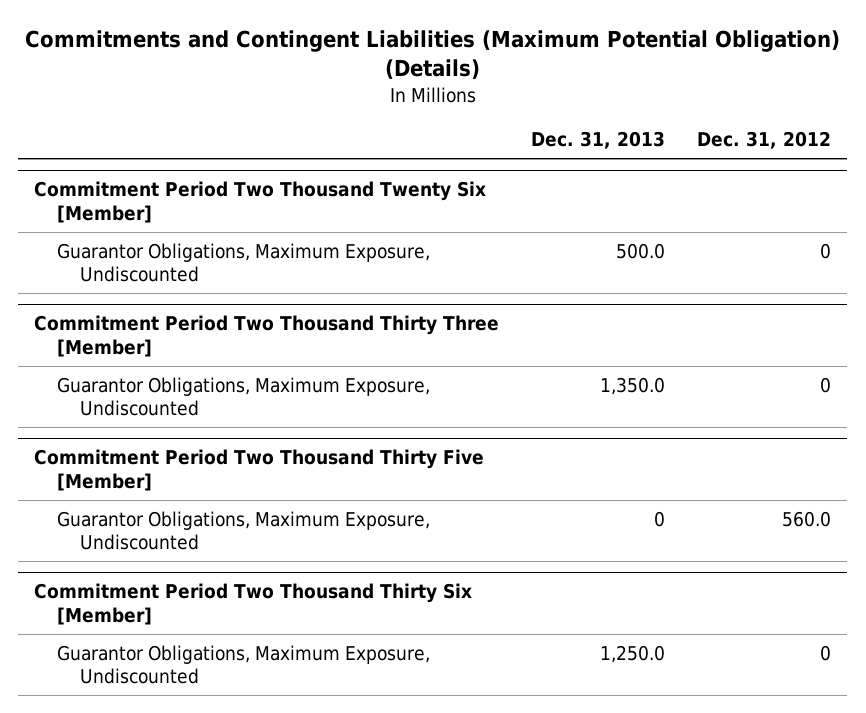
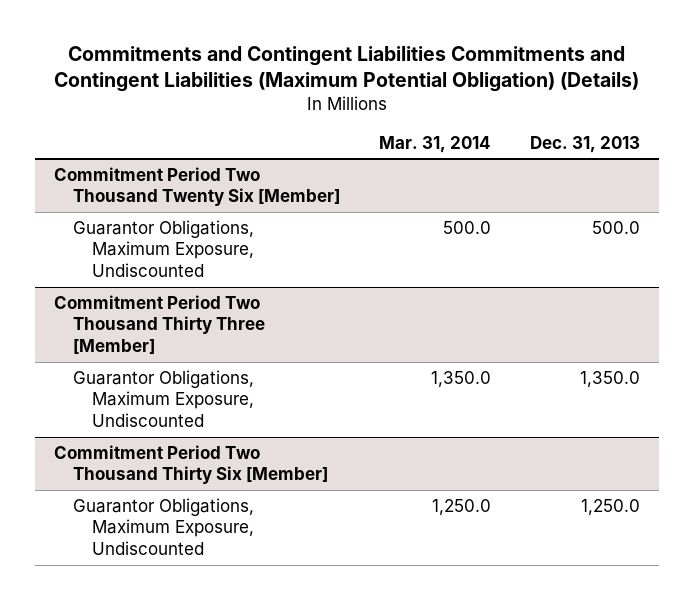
[24,30,840,80] Commitments and Contingent Liabilities (Maximum Potential Obligation) (Details) -> [54,46,640,93] Commitments and Contingent Liabilities Commitments and Contingent Liabilities (Maximum Potential Obligation) (Details)
[697,131,832,150] Dec. 31, 2012 -> none
none -> [379,135,492,153] Mar. 31, 2014
[34,449,485,491] Commitment Period Two Thousand Thirty Five [Member] -> none
[57,510,431,551] Guarantor Obligations, Maximum Exposure, Undiscounted -> none

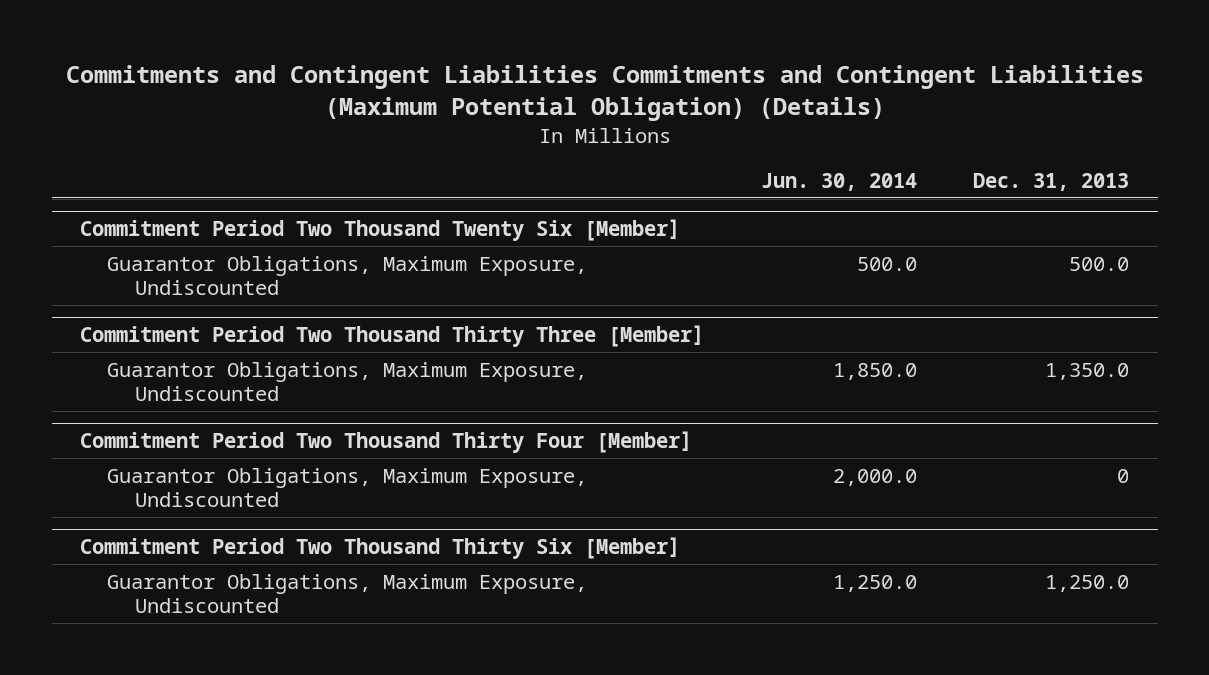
[379,135,492,153] Mar. 31, 2014 -> none
none -> [760,172,917,191] Jun. 30, 2014
none -> [79,431,692,454] Commitment Period Two Thousand Thirty Four [Member]
none -> [107,467,588,508] Guarantor Obligations, Maximum Exposure, Undiscounted

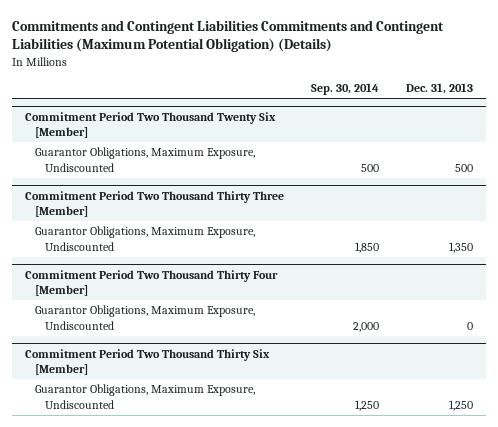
[760,172,917,191] Jun. 30, 2014 -> none
none -> [311,83,380,96] Sep. 30, 2014
[1069,256,1130,271] 500.0 -> [454,163,473,172] 500
[1045,362,1130,380] 1,350.0 -> [448,241,473,253] 1,350
[1045,574,1130,592] 1,250.0 -> [448,399,473,411] 1,250

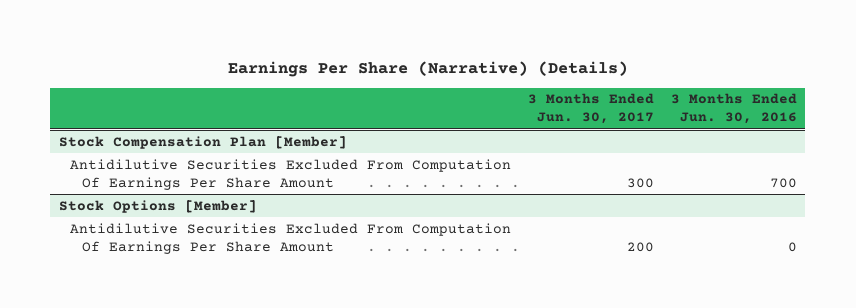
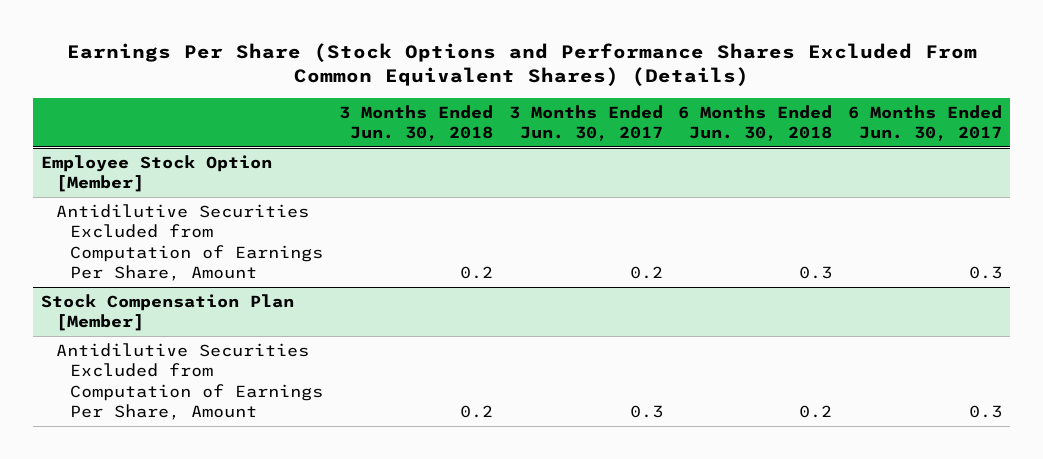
[227,61,628,78] Earnings Per Share (Narrative) (Details) -> [66,42,977,87] Earnings Per Share (Stock Options and Performance Shares Excluded From Common Equivalent Shares) (Details)
[670,93,797,125] 3 Months Ended Jun. 30, 2016 -> none
none -> [338,104,493,142] 3 Months Ended Jun. 30, 2018
none -> [678,104,833,142] 6 Months Ended Jun. 30, 2018
none -> [848,104,1003,142] 6 Months Ended Jun. 30, 2017
none -> [41,154,273,193] Employee Stock Option [Member]
none -> [55,203,324,282] Antidilutive Securities Excluded from Computation of Earnings Per Share, Amount
[58,199,257,213] Stock Options [Member] -> none
[70,222,512,254] Antidilutive Securities Excluded From Computation Of Earnings Per Share Amount -> none
[70,158,512,190] Antidilutive Securities Excluded From Computation Of Earnings Per Share Amount -> [55,342,324,421] Antidilutive Securities Excluded from Computation of Earnings Per Share, Amount
[627,177,655,188] 300 -> [629,405,663,419] 0.3

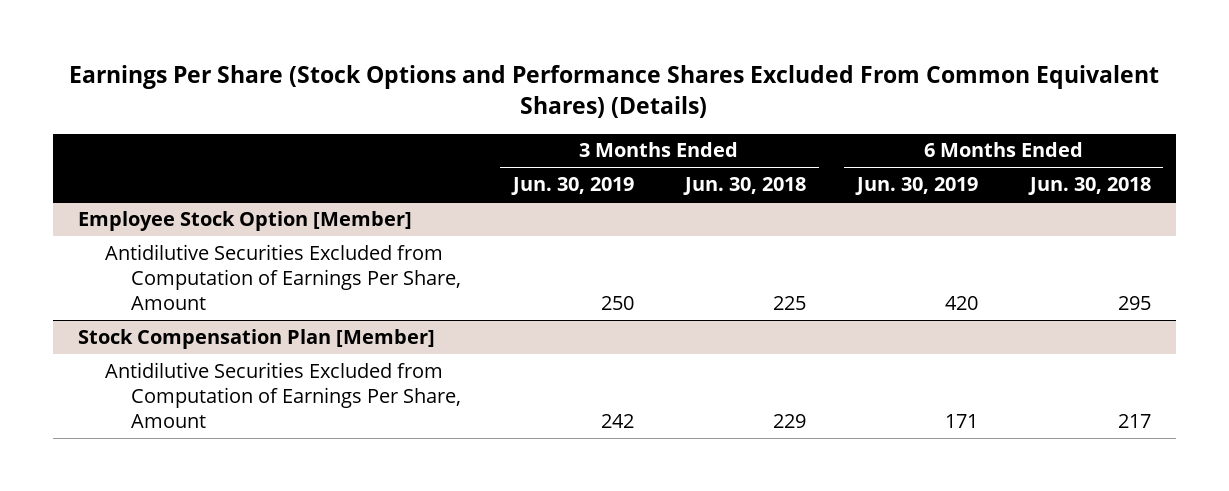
[508,104,663,142] 3 Months Ended Jun. 30, 2017 -> none
[848,104,1003,142] 6 Months Ended Jun. 30, 2017 -> none
none -> [510,177,634,196] Jun. 30, 2019
none -> [855,177,979,196] Jun. 30, 2019
[459,266,493,280] 0.2 -> [772,295,806,310] 225
[799,266,833,280] 0.3 -> [1117,295,1151,310] 295
[459,405,493,419] 0.2 -> [772,413,806,428] 229
[799,405,833,419] 0.2 -> [1117,413,1151,428] 217

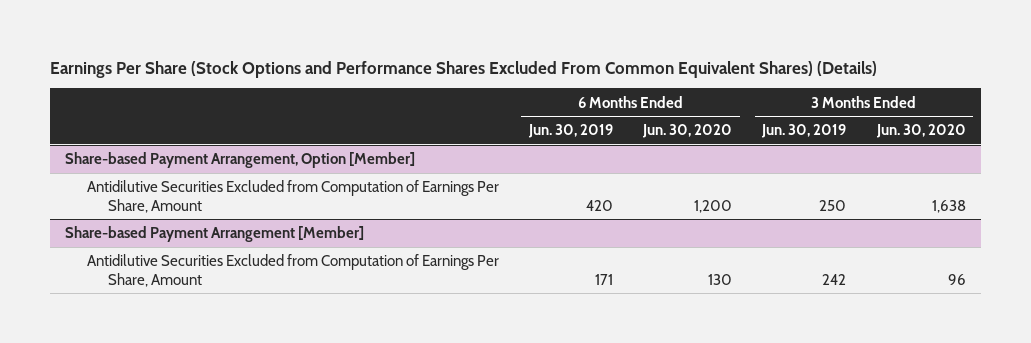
[682,177,806,196] Jun. 30, 2018 -> none
[1027,177,1151,196] Jun. 30, 2018 -> none
none -> [642,124,733,139] Jun. 30, 2020
none -> [875,124,966,139] Jun. 30, 2020
[78,210,413,231] Employee Stock Option [Member] -> [65,152,416,169] Share-based Payment Arrangement, Option [Member]
[78,328,436,349] Stock Compensation Plan [Member] -> [65,226,365,243] Share-based Payment Arrangement [Member]

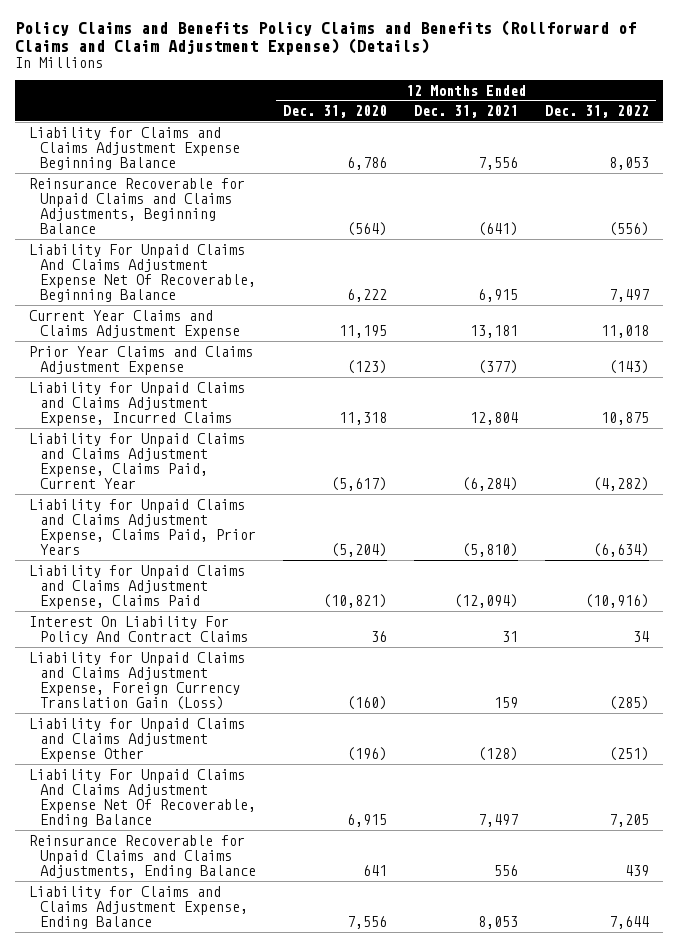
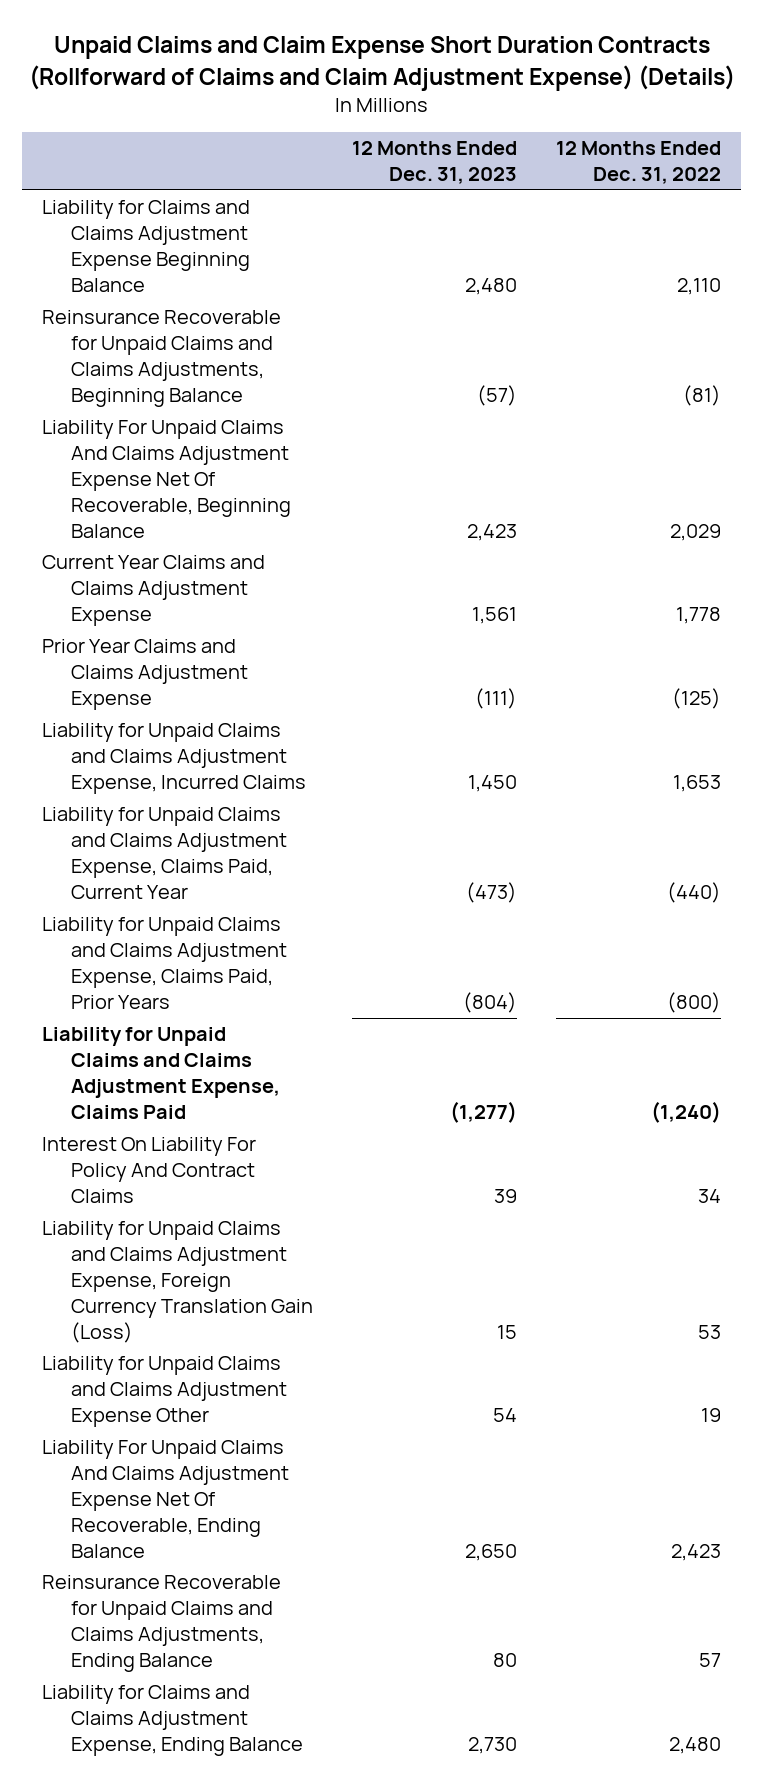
[15,19,637,56] Policy Claims and Benefits Policy Claims and Benefits (Rollforward of Claims and Claim Adjustment Expense) (Details) -> [28,36,735,91] Unpaid Claims and Claim Expense Short Duration Contracts (Rollforward of Claims and Claim Adjustment Expense) (Details)
[283,104,388,118] Dec. 31, 2020 -> none
[414,104,519,118] Dec. 31, 2021 -> none
none -> [351,141,517,184] 12 Months Ended Dec. 31, 2023
[609,157,650,171] 8,053 -> [677,277,722,295] 2,110
[609,222,650,237] (556) -> [683,384,722,406] (81)
[609,289,650,303] 7,497 -> [670,523,722,541] 2,029
[601,324,650,338] 11,018 -> [676,607,722,625] 1,778
[609,359,650,374] (143) -> [672,688,722,710] (125)
[601,412,650,426] 10,875 -> [673,775,722,793] 1,653
[593,477,650,492] (4,282) -> [667,881,722,903] (440)
[593,543,650,558] (6,634) -> [667,991,722,1013] (800)
[585,594,650,609] (10,916) -> [651,1100,722,1123] (1,240)
[609,696,650,711] (285) -> [698,1324,722,1339] 53
[609,747,650,762] (251) -> [701,1408,722,1423] 19
[609,814,650,828] 7,205 -> [671,1543,722,1561] 2,423
[625,865,650,877] 439 -> [699,1652,722,1667] 57
[609,916,650,930] 7,644 -> [669,1737,722,1755] 2,480

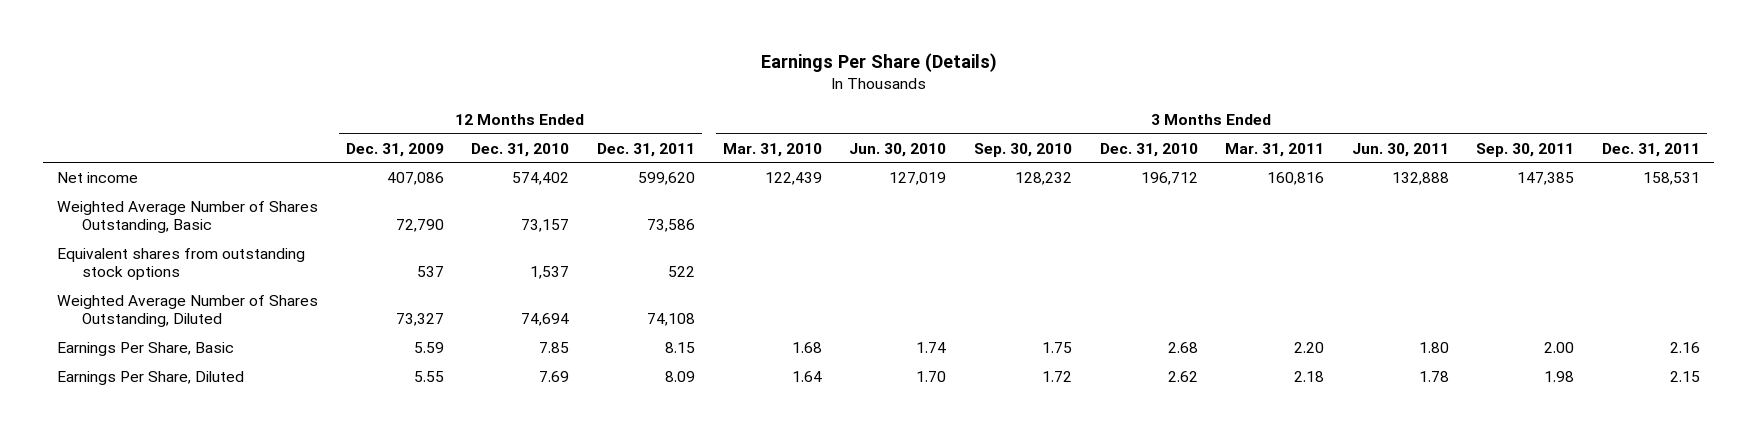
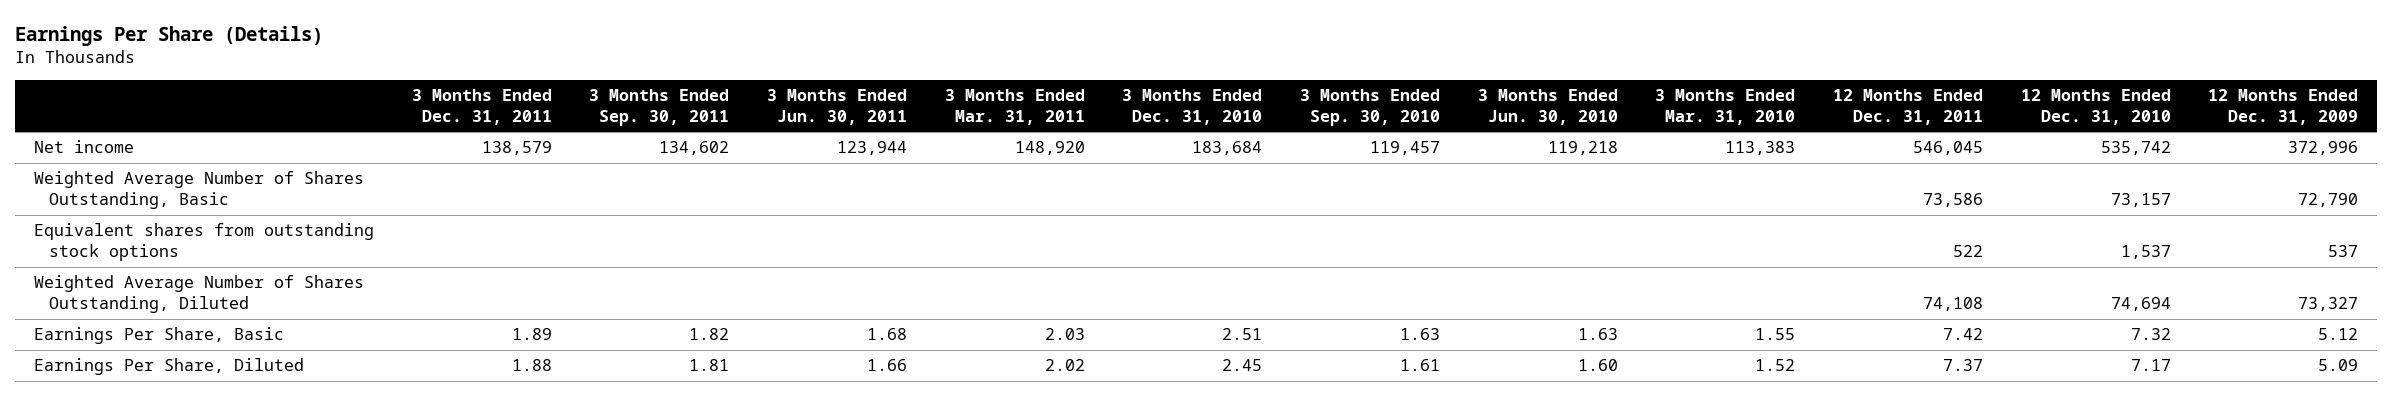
[386,172,444,186] 407,086 -> [2288,141,2359,156] 372,996
[512,172,570,186] 574,402 -> [2100,141,2171,156] 535,742
[638,172,696,186] 599,620 -> [1912,141,1983,156] 546,045
[764,172,822,186] 122,439 -> [1725,141,1796,156] 113,383
[889,172,947,186] 127,019 -> [1547,141,1618,156] 119,218
[1014,172,1072,186] 128,232 -> [1370,141,1441,156] 119,457
[1140,172,1198,186] 196,712 -> [1192,141,1263,156] 183,684
[1267,172,1325,186] 160,816 -> [1014,141,1085,156] 148,920
[1391,172,1449,186] 132,888 -> [837,141,908,156] 123,944
[1517,172,1575,186] 147,385 -> [659,141,730,156] 134,602
[1643,172,1701,186] 158,531 -> [481,141,552,156] 138,579
[413,342,444,354] 5.59 -> [2318,328,2359,341] 5.12
[539,342,570,354] 7.85 -> [2130,328,2171,341] 7.32
[665,342,696,354] 8.15 -> [1942,328,1983,341] 7.42
[791,342,822,354] 1.68 -> [1755,328,1796,341] 1.55
[916,342,947,354] 1.74 -> [1577,328,1618,341] 1.63
[1041,342,1072,354] 1.75 -> [1400,328,1441,341] 1.63
[1167,342,1198,354] 2.68 -> [1222,328,1263,341] 2.51
[1294,342,1325,354] 2.20 -> [1044,328,1085,341] 2.03
[1418,342,1449,354] 1.80 -> [867,328,908,341] 1.68
[1544,342,1575,354] 2.00 -> [689,328,730,341] 1.82
[1670,342,1701,354] 2.16 -> [511,328,552,341] 1.89
[413,371,444,383] 5.55 -> [2318,359,2359,372] 5.09
[539,371,570,383] 7.69 -> [2130,359,2171,372] 7.17
[665,371,696,383] 8.09 -> [1942,359,1983,372] 7.37
[791,371,822,383] 1.64 -> [1755,359,1796,372] 1.52
[916,371,947,383] 1.70 -> [1577,359,1618,372] 1.60
[1041,371,1072,383] 1.72 -> [1400,359,1441,372] 1.61
[1167,371,1198,383] 2.62 -> [1222,359,1263,372] 2.45
[1294,371,1325,383] 2.18 -> [1044,359,1085,372] 2.02
[1418,371,1449,383] 1.78 -> [867,359,908,372] 1.66
[1544,371,1575,383] 1.98 -> [689,359,730,372] 1.81
[1670,371,1701,383] 2.15 -> [511,359,552,372] 1.88

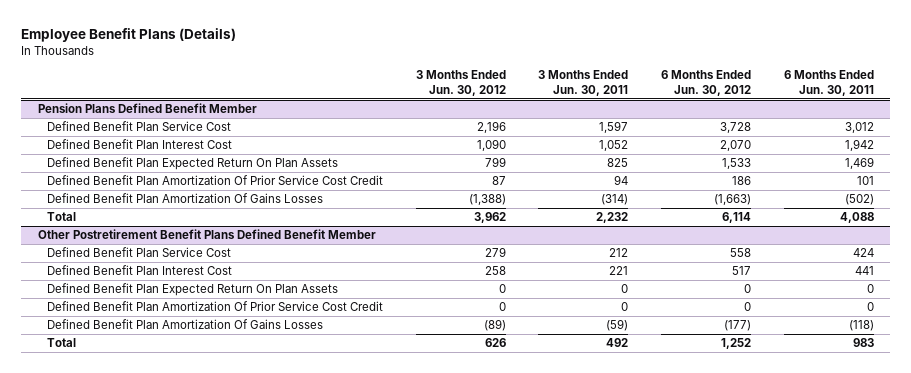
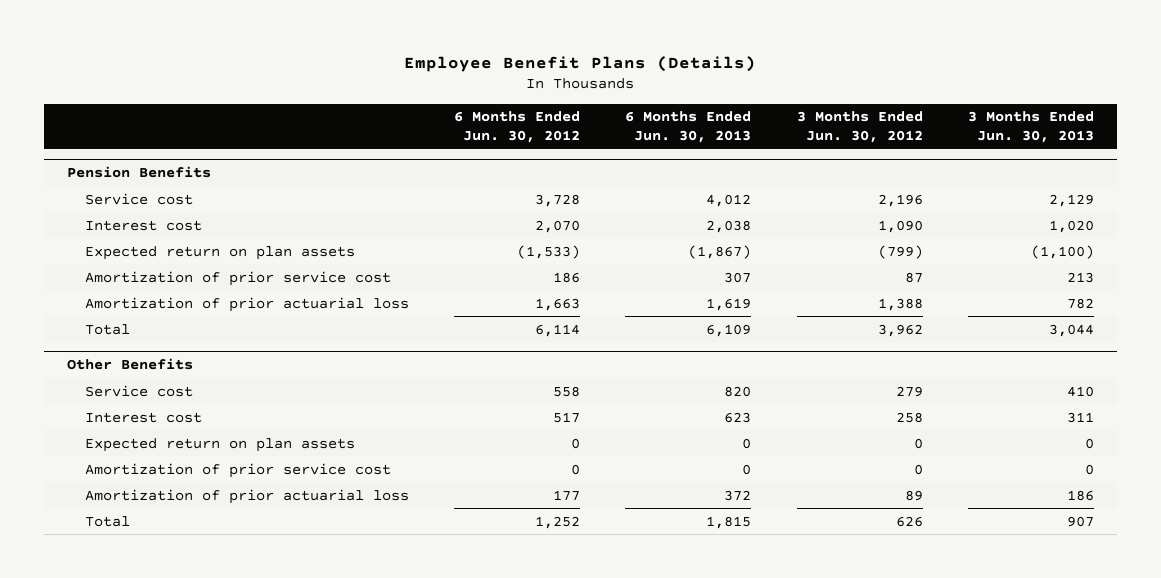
[538,70,629,96] 3 Months Ended Jun. 30, 2011 -> none
[783,70,874,96] 6 Months Ended Jun. 30, 2011 -> none
none -> [625,111,752,144] 6 Months Ended Jun. 30, 2013
none -> [967,111,1094,144] 3 Months Ended Jun. 30, 2013
[37,103,257,114] Pension Plans Defined Benefit Member -> none
none -> [66,166,211,179] Pension Benefits
[46,121,231,132] Defined Benefit Plan Service Cost -> [84,192,193,205] Service cost
[46,139,232,150] Defined Benefit Plan Interest Cost -> [84,219,202,231] Interest cost
[46,157,338,171] Defined Benefit Plan Expected Return On Plan Assets -> [84,245,355,260] Expected return on plan assets
[484,157,506,168] 799 -> [877,244,923,259] (799)
[722,158,752,170] 1,533 -> [517,244,581,259] (1,533)
[46,175,383,186] Defined Benefit Plan Amortization Of Prior Service Cost Credit -> [84,270,391,286] Amortization of prior service cost
[46,193,323,204] Defined Benefit Plan Amortization Of Gains Losses -> [84,296,409,312] Amortization of prior actuarial loss
[468,194,506,206] (1,388) -> [877,297,923,311] 1,388
[714,194,752,206] (1,663) -> [535,297,581,311] 1,663
[37,229,376,240] Other Postretirement Benefit Plans Defined Benefit Member -> none
none -> [66,358,193,371] Other Benefits
[46,247,231,258] Defined Benefit Plan Service Cost -> [84,384,193,397] Service cost
[46,265,232,276] Defined Benefit Plan Interest Cost -> [84,411,202,423] Interest cost
[46,283,338,297] Defined Benefit Plan Expected Return On Plan Assets -> [84,437,355,452] Expected return on plan assets
[46,301,383,312] Defined Benefit Plan Amortization Of Prior Service Cost Credit -> [84,462,391,478] Amortization of prior service cost
[46,319,323,330] Defined Benefit Plan Amortization Of Gains Losses -> [84,488,409,504] Amortization of prior actuarial loss
[483,319,506,332] (89) -> [904,489,923,501] 89
[724,320,752,332] (177) -> [553,489,581,501] 177

